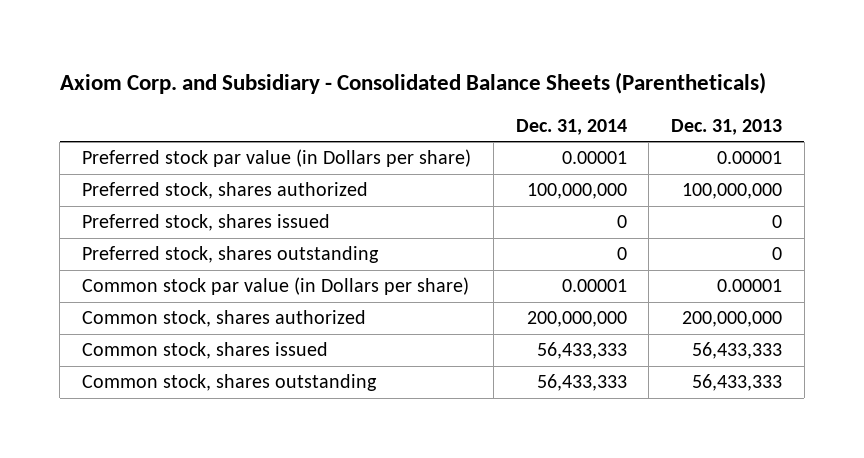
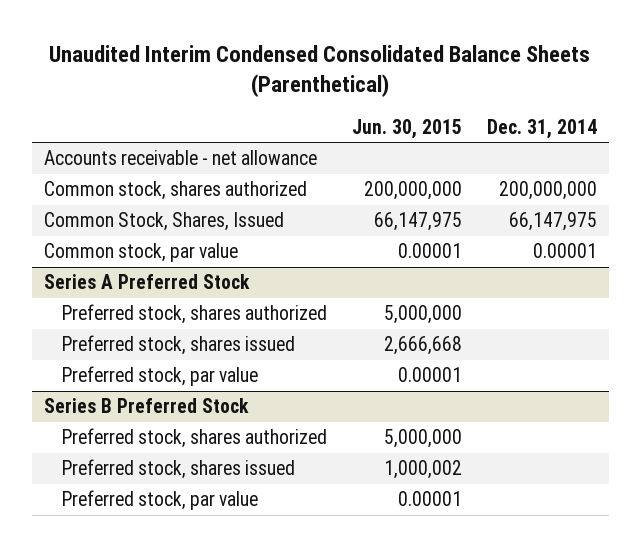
[59,72,766,95] Axiom Corp. and Subsidiary - Consolidated Balance Sheets (Parentheticals) -> [49,45,591,98] Unaudited Interim Condensed Consolidated Balance Sheets (Parenthetical)
[671,118,783,135] Dec. 31, 2013 -> none
none -> [351,118,462,139] Jun. 30, 2015
[82,149,472,168] Preferred stock par value (in Dollars per share) -> none
[82,182,369,200] Preferred stock, shares authorized -> none
[82,214,331,232] Preferred stock, shares issued -> none
[82,246,380,264] Preferred stock, shares outstanding -> none
[82,277,470,296] Common stock par value (in Dollars per share) -> none
none -> [44,150,318,166] Accounts receivable - net allowance
[82,374,378,392] Common stock, shares outstanding -> none
[82,342,329,360] Common stock, shares issued -> [44,212,285,232] Common Stock, Shares, Issued
[536,342,627,360] 56,433,333 -> [508,212,597,232] 66,147,975
none -> [44,243,239,263] Common stock, par value
none -> [44,274,251,290] Series A Preferred Stock
none -> [62,304,328,325] Preferred stock, shares authorized
none -> [62,335,296,356] Preferred stock, shares issued
none -> [62,366,259,387] Preferred stock, par value
none -> [44,398,250,414] Series B Preferred Stock
none -> [62,428,328,449] Preferred stock, shares authorized
none -> [62,459,296,480] Preferred stock, shares issued
none -> [62,490,259,511] Preferred stock, par value

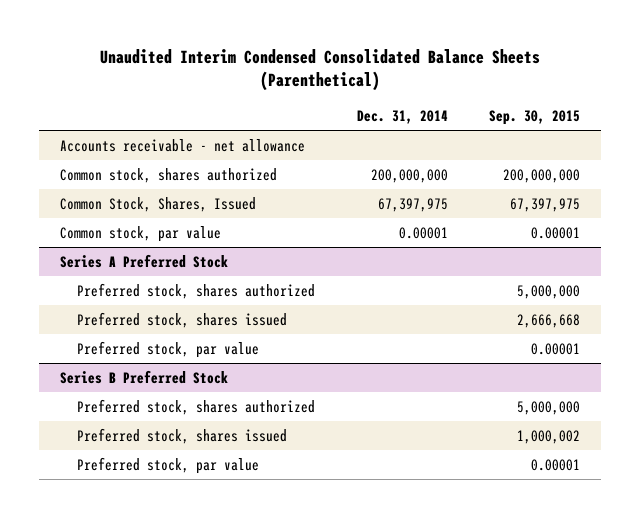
[351,118,462,139] Jun. 30, 2015 -> none
none -> [489,110,581,126] Sep. 30, 2015
[508,212,597,232] 66,147,975 -> [377,197,448,212] 67,397,975

